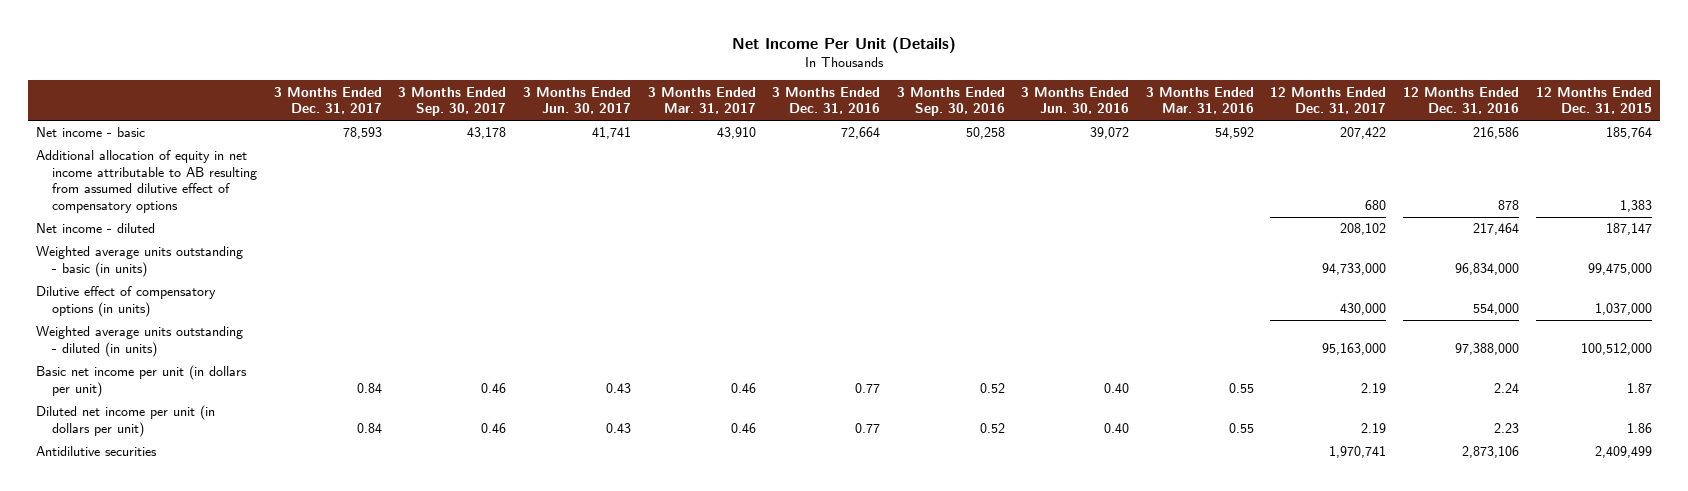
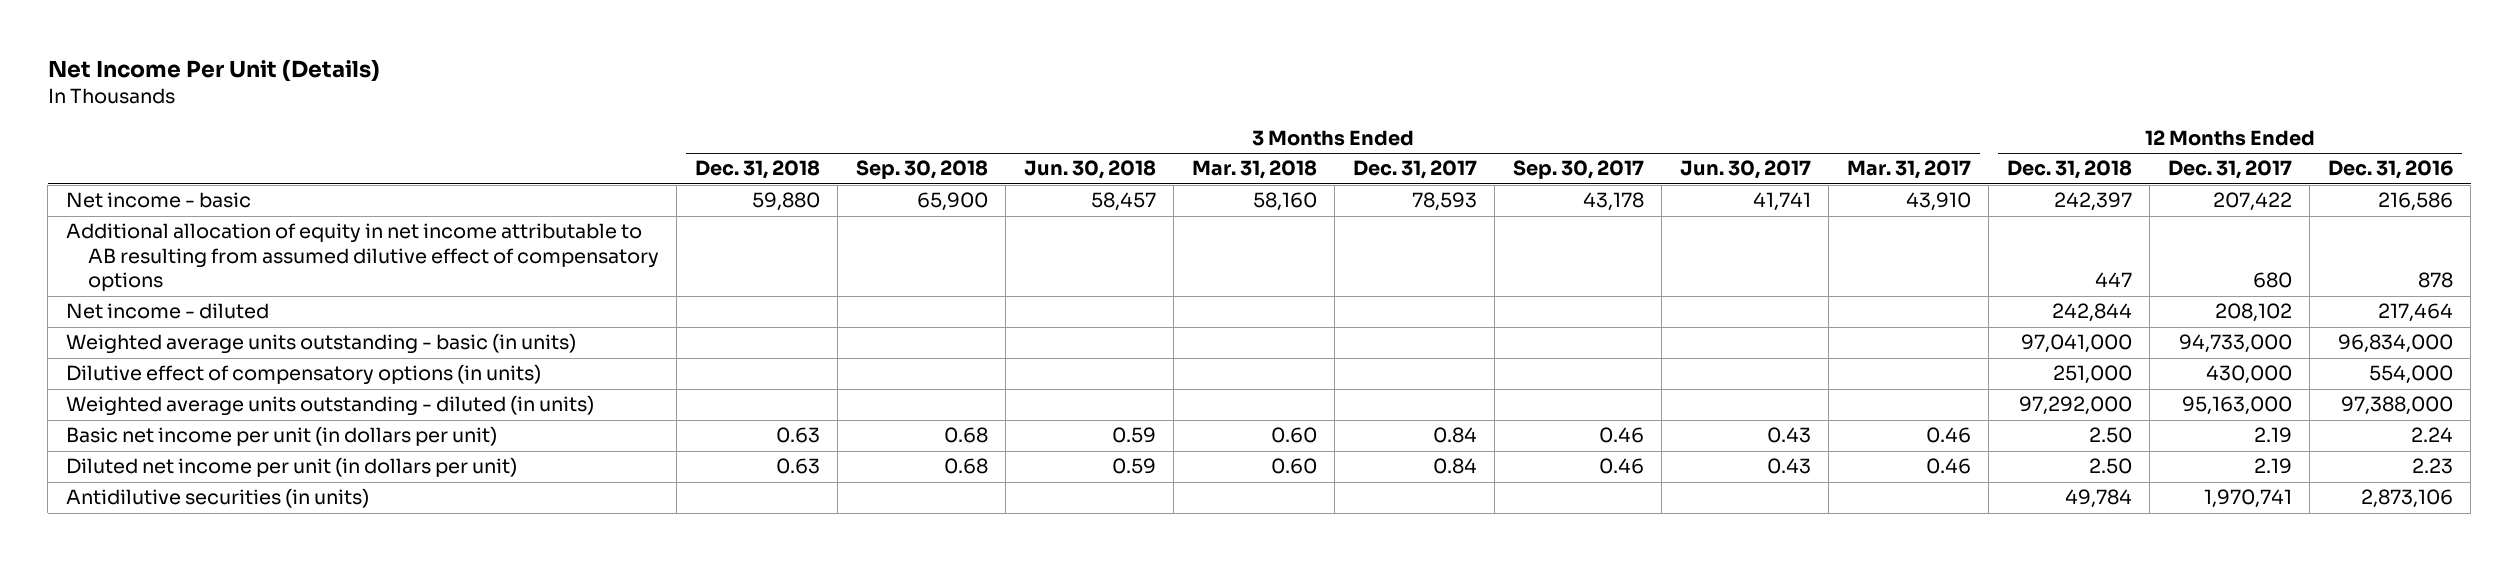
[772,86,881,115] 3 Months Ended Dec. 31, 2016 -> none
[896,86,1005,117] 3 Months Ended Sep. 30, 2016 -> none
[1021,86,1130,115] 3 Months Ended Jun. 30, 2016 -> none
[1145,86,1254,115] 3 Months Ended Mar. 31, 2016 -> none
[1535,86,1652,115] 12 Months Ended Dec. 31, 2015 -> none
none -> [694,160,820,180] Dec. 31, 2018
none -> [855,160,988,180] Sep. 30, 2018
none -> [1023,160,1156,180] Jun. 30, 2018
none -> [1191,160,1317,180] Mar. 31, 2018
none -> [2006,160,2132,180] Dec. 31, 2018
[35,446,157,457] Antidilutive securities -> [65,488,369,509] Antidilutive securities (in units)

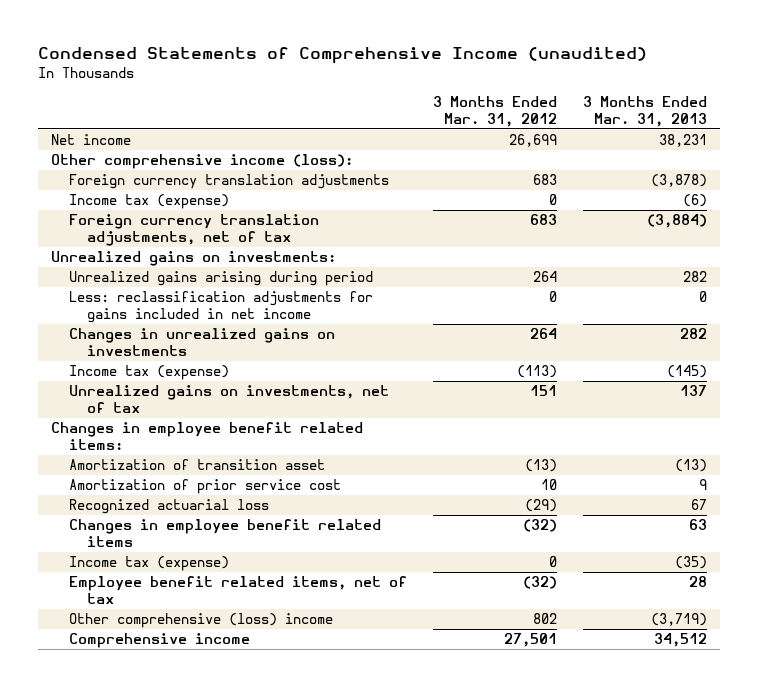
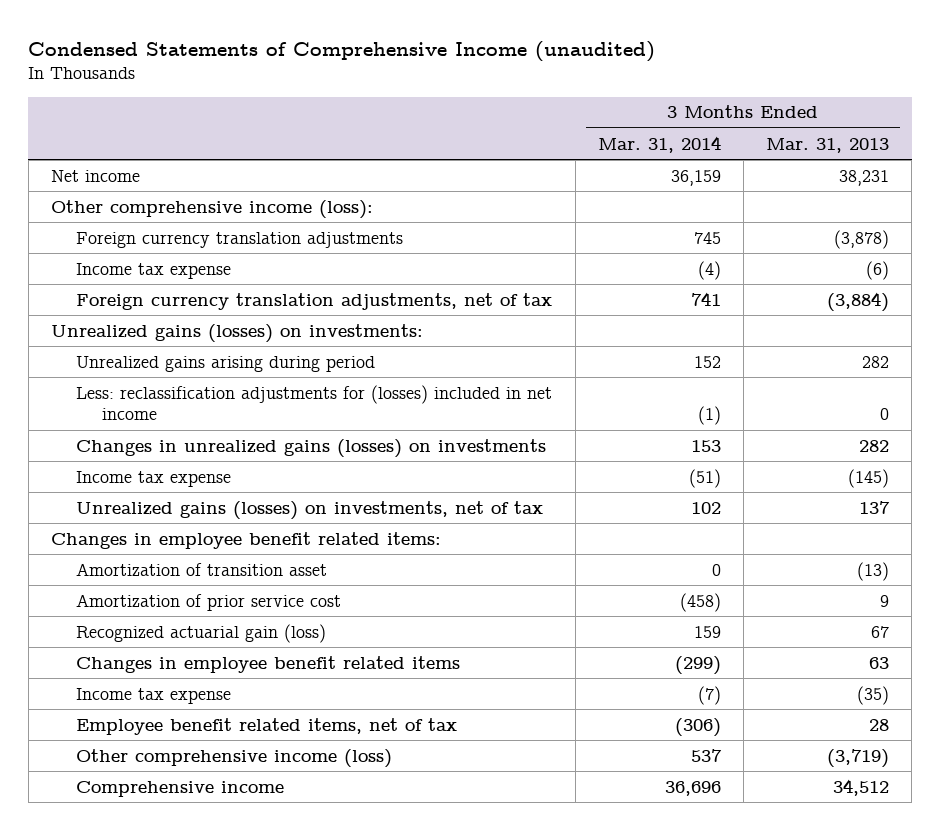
[432,95,557,127] 3 Months Ended Mar. 31, 2012 -> none
none -> [597,135,721,153] Mar. 31, 2014
[68,194,229,210] Income tax (expense) -> [76,262,232,279] Income tax expense
[51,251,337,267] Unrealized gains on investments: -> [51,323,424,343] Unrealized gains (losses) on investments:
[68,291,373,324] Less: reclassification adjustments for gains included in net income -> [76,384,553,421] Less: reclassification adjustments for (losses) included in net income
[68,328,335,357] Changes in unrealized gains on investments -> [76,438,547,458] Changes in unrealized gains (losses) on investments
[68,365,229,381] Income tax (expense) -> [76,470,232,487] Income tax expense
[68,385,389,414] Unrealized gains on investments, net of tax -> [76,500,544,520] Unrealized gains (losses) on investments, net of tax
[68,499,269,515] Recognized actuarial loss -> [76,623,327,643] Recognized actuarial gain (loss)
[68,556,229,572] Income tax (expense) -> [76,687,232,704] Income tax expense
[68,613,333,629] Other comprehensive (loss) income -> [76,748,393,768] Other comprehensive income (loss)

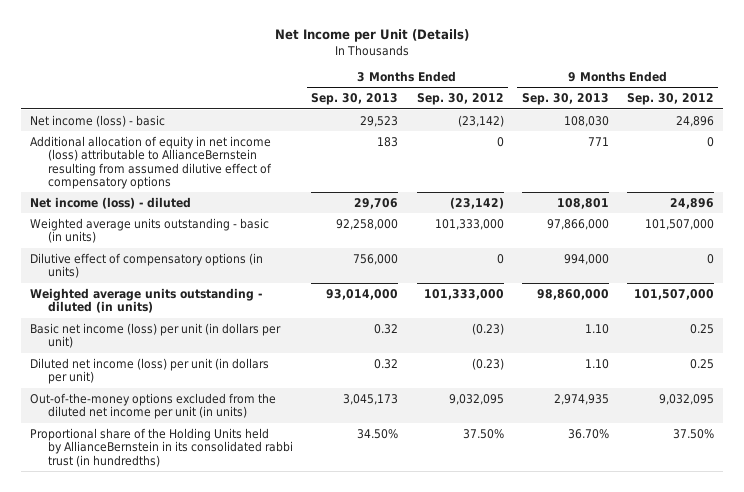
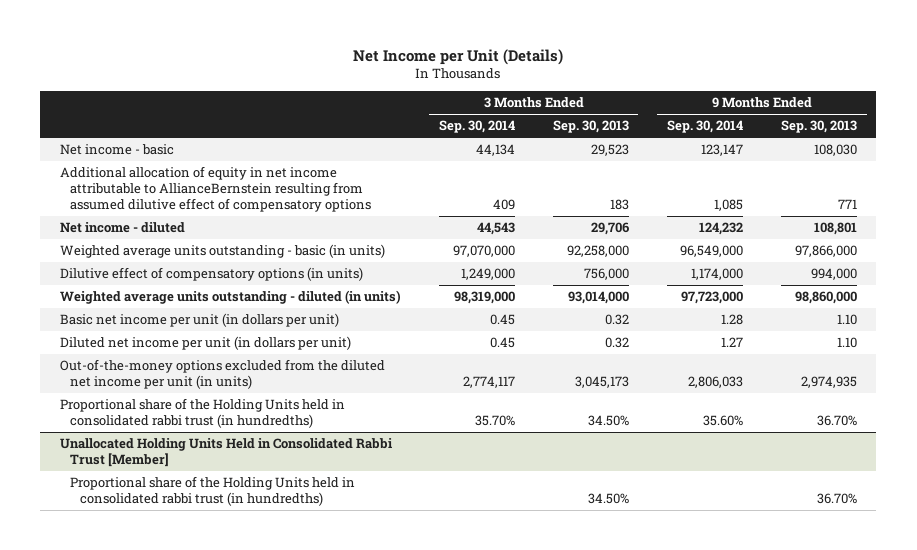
[416,93,504,106] Sep. 30, 2012 -> none
[626,93,714,106] Sep. 30, 2012 -> none
none -> [438,120,515,134] Sep. 30, 2014
none -> [666,120,743,134] Sep. 30, 2014
[30,114,166,127] Net income (loss) - basic -> [59,144,174,156] Net income - basic
[30,135,273,189] Additional allocation of equity in net income (loss) attributable to AllianceBernstein resulting from assumed dilutive effect of compensatory options -> [59,166,371,213] Additional allocation of equity in net income attributable to AllianceBernstein resulting from assumed dilutive effect of compensatory options
[30,196,192,209] Net income (loss) - diluted -> [59,222,185,234] Net income - diluted
[30,322,282,349] Basic net income (loss) per unit (in dollars per unit) -> [59,313,339,328] Basic net income per unit (in dollars per unit)
[30,357,270,385] Diluted net income (loss) per unit (in dollars per unit) -> [59,336,351,351] Diluted net income per unit (in dollars per unit)
[30,427,294,467] Proportional share of the Holding Units held by AllianceBernstein in its consolidated rabbi trust (in hundredths) -> [59,398,345,429] Proportional share of the Holding Units held in consolidated rabbi trust (in hundredths)
none -> [59,438,392,468] Unallocated Holding Units Held in Consolidated Rabbi Trust [Member]
none -> [69,476,355,507] Proportional share of the Holding Units held in consolidated rabbi trust (in hundredths)

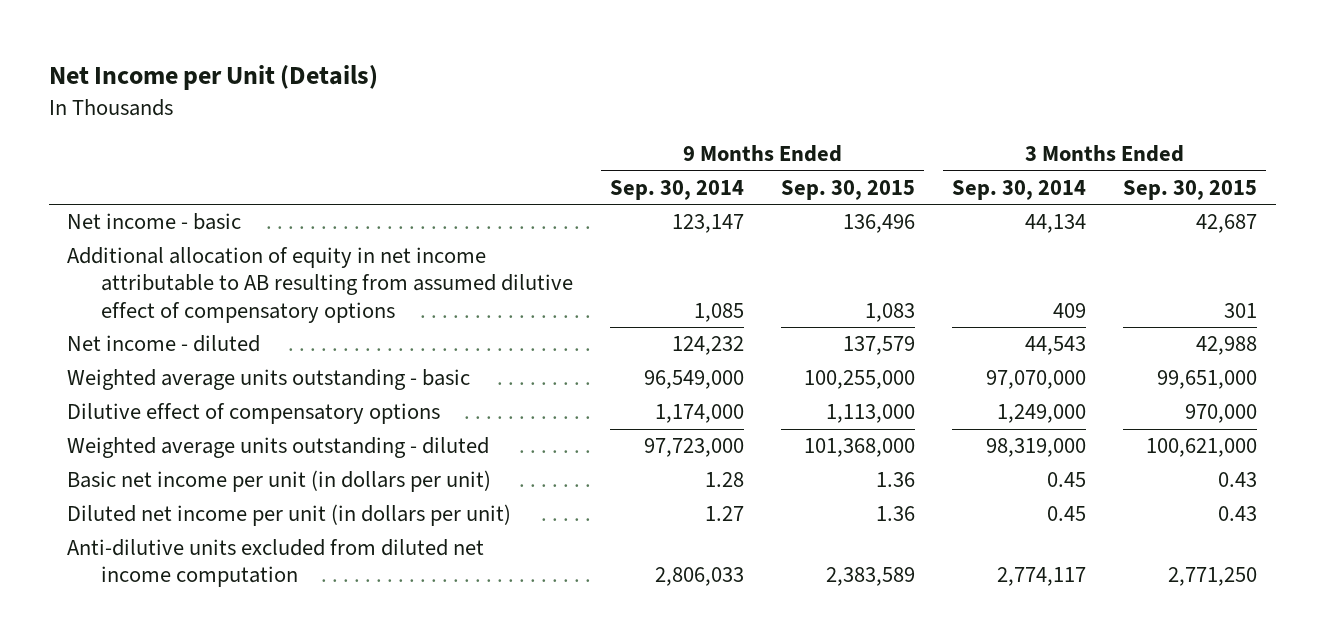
[552,120,629,134] Sep. 30, 2013 -> none
[781,120,858,134] Sep. 30, 2013 -> none
none -> [781,179,916,200] Sep. 30, 2015
none -> [1123,179,1258,200] Sep. 30, 2015
[59,166,371,213] Additional allocation of equity in net income attributable to AllianceBernstein resulting from assumed dilutive effect of compensatory options -> [67,247,573,323] Additional allocation of equity in net income attributable to AB resulting from assumed dilutive effect of compensatory options
[59,244,385,259] Weighted average units outstanding - basic (in units) -> [67,369,471,391] Weighted average units outstanding - basic
[59,267,363,282] Dilutive effect of compensatory options (in units) -> [67,403,441,425] Dilutive effect of compensatory options
[59,290,401,305] Weighted average units outstanding - diluted (in units) -> [67,437,490,459] Weighted average units outstanding - diluted
[59,398,345,429] Proportional share of the Holding Units held in consolidated rabbi trust (in hundredths) -> none
[59,438,392,468] Unallocated Holding Units Held in Consolidated Rabbi Trust [Member] -> none
[69,476,355,507] Proportional share of the Holding Units held in consolidated rabbi trust (in hundredths) -> none
[59,359,385,390] Out-of-the-money options excluded from the diluted net income per unit (in units) -> [67,539,485,588] Anti-dilutive units excluded from diluted net income computation

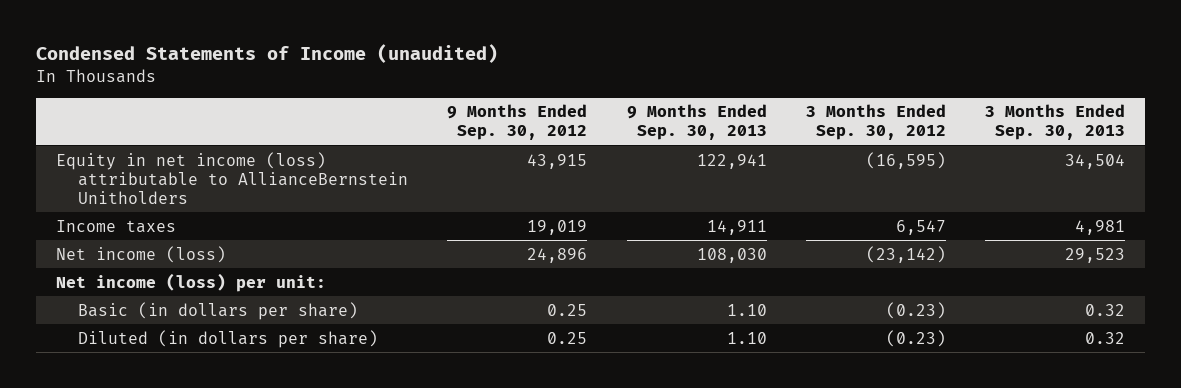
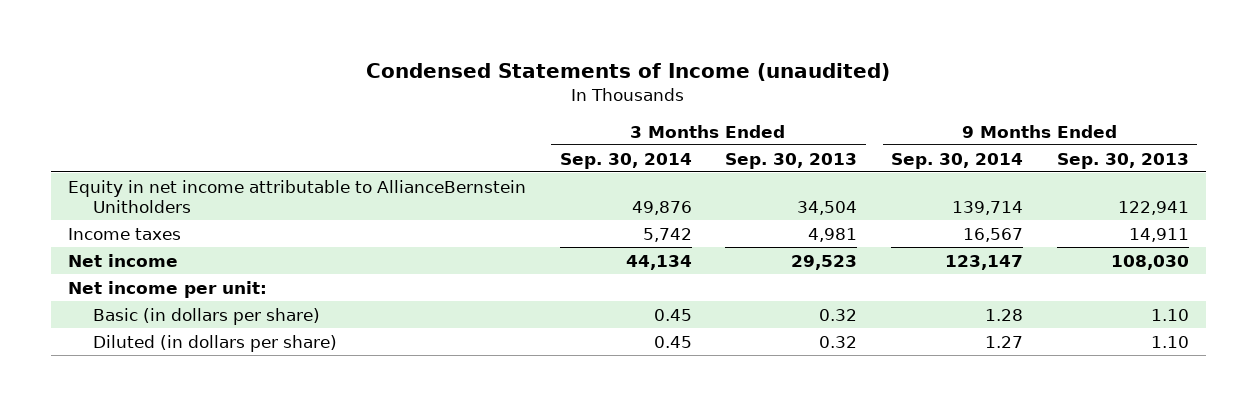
[447,104,588,141] 9 Months Ended Sep. 30, 2012 -> none
[805,104,946,141] 3 Months Ended Sep. 30, 2012 -> none
none -> [559,152,692,169] Sep. 30, 2014
none -> [890,152,1023,169] Sep. 30, 2014
[55,151,408,204] Equity in net income (loss) attributable to AllianceBernstein Unitholders -> [67,179,526,214] Equity in net income attributable to AllianceBernstein Unitholders
[55,245,226,263] Net income (loss) -> [67,253,178,267] Net income
[55,272,326,292] Net income (loss) per unit: -> [67,280,267,298] Net income per unit:

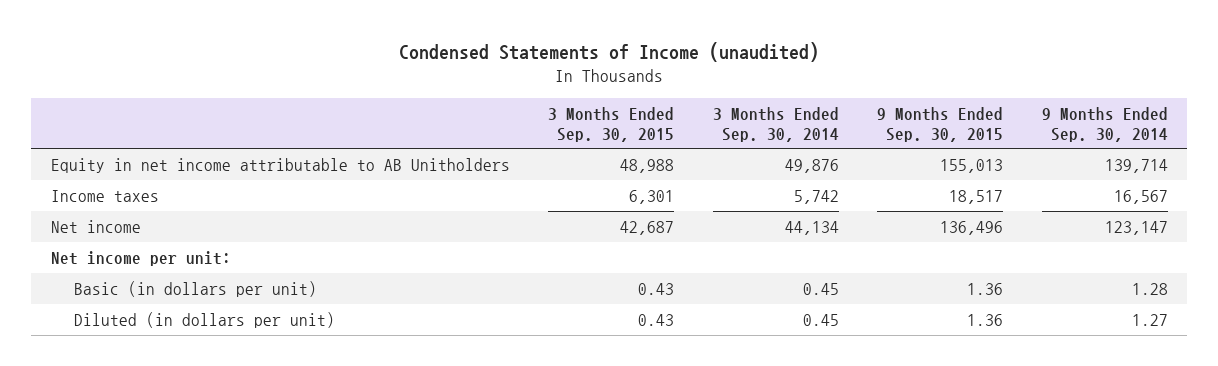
[725,152,858,169] Sep. 30, 2013 -> none
[1056,152,1189,169] Sep. 30, 2013 -> none
none -> [548,106,675,142] 3 Months Ended Sep. 30, 2015
none -> [877,106,1004,142] 9 Months Ended Sep. 30, 2015
[67,179,526,214] Equity in net income attributable to AllianceBernstein Unitholders -> [50,157,510,173] Equity in net income attributable to AB Unitholders
[93,307,321,325] Basic (in dollars per share) -> [73,280,317,297] Basic (in dollars per unit)
[93,334,338,352] Diluted (in dollars per share) -> [73,311,335,328] Diluted (in dollars per unit)

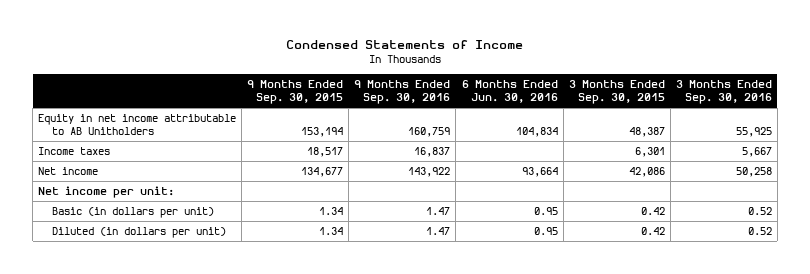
[399,41,820,62] Condensed Statements of Income (unaudited) -> [285,39,523,49] Condensed Statements of Income
[712,106,839,142] 3 Months Ended Sep. 30, 2014 -> none
[1041,106,1168,142] 9 Months Ended Sep. 30, 2014 -> none
none -> [354,80,451,104] 9 Months Ended Sep. 30, 2016
none -> [461,80,558,103] 6 Months Ended Jun. 30, 2016
none -> [675,80,772,104] 3 Months Ended Sep. 30, 2016
[620,158,675,173] 48,988 -> [628,127,665,138] 48,387
[940,158,1004,173] 155,013 -> [301,127,344,138] 153,194
[620,220,675,235] 42,687 -> [628,167,665,178] 42,086
[940,220,1004,235] 136,496 -> [301,167,344,178] 134,677
[638,282,675,295] 0.43 -> [640,207,665,216] 0.42
[967,282,1004,295] 1.36 -> [319,207,344,216] 1.34
[638,313,675,326] 0.43 -> [640,227,665,236] 0.42
[967,313,1004,326] 1.36 -> [319,227,344,236] 1.34

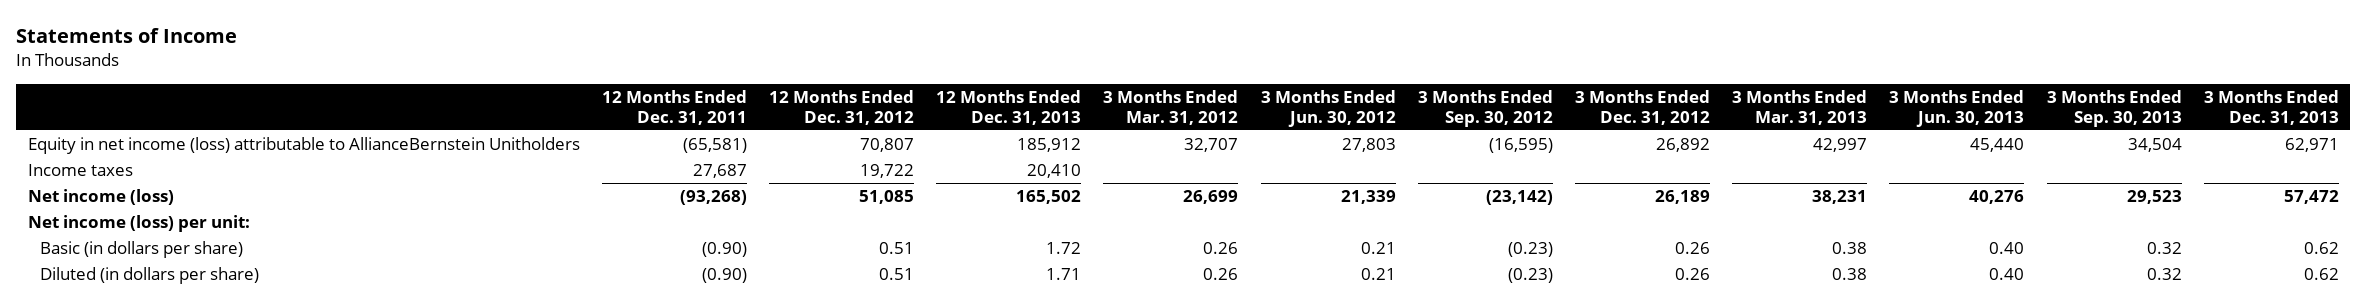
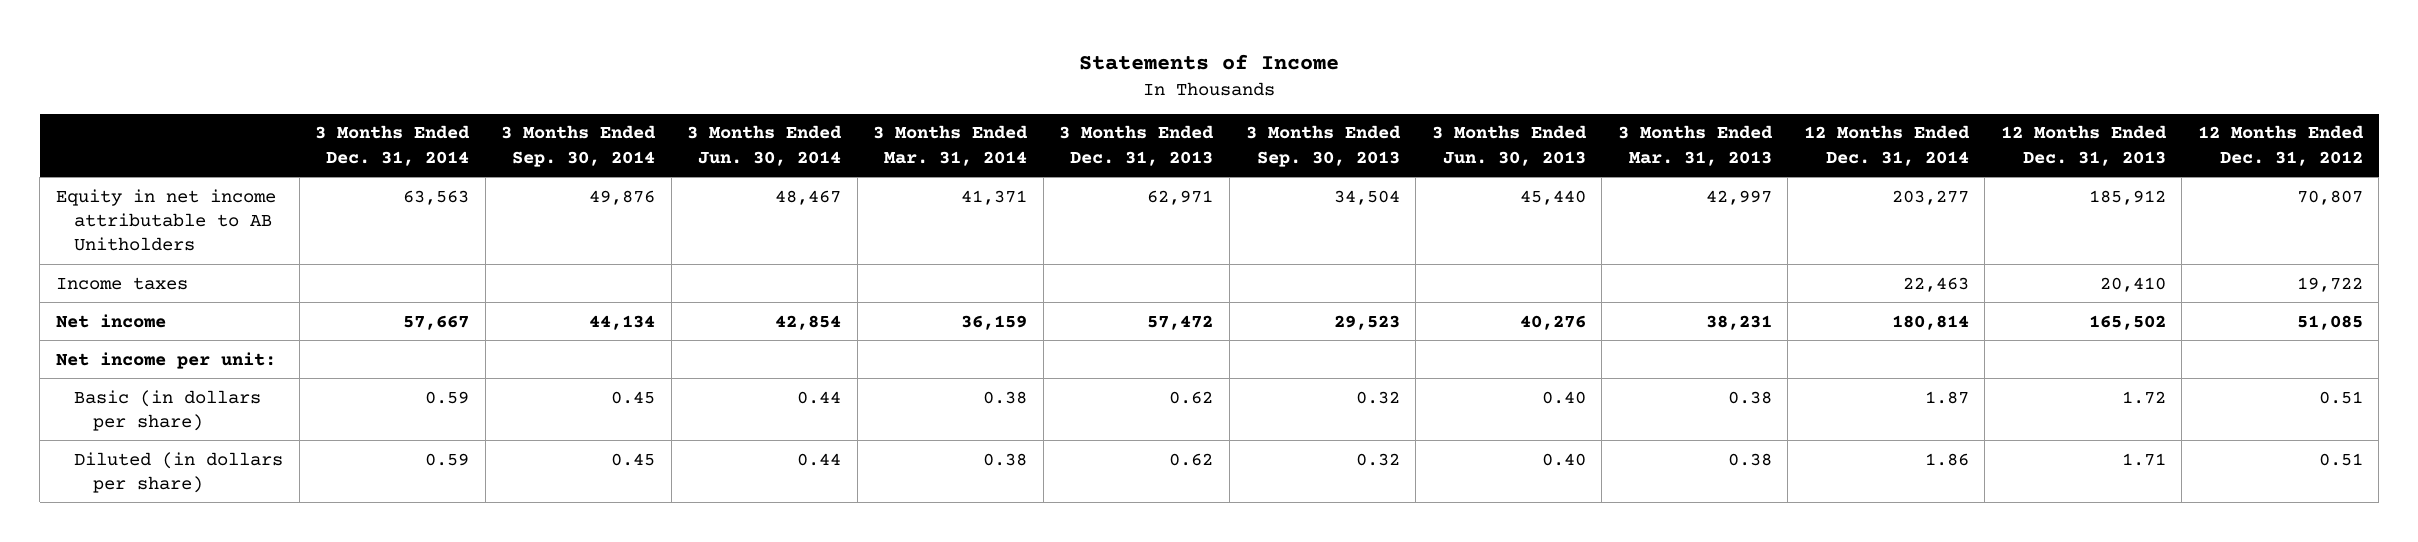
[601,89,747,126] 12 Months Ended Dec. 31, 2011 -> none
[1103,89,1239,126] 3 Months Ended Mar. 31, 2012 -> none
[1260,89,1396,128] 3 Months Ended Jun. 30, 2012 -> none
[1417,89,1553,128] 3 Months Ended Sep. 30, 2012 -> none
[1574,89,1710,126] 3 Months Ended Dec. 31, 2012 -> none
none -> [315,125,471,166] 3 Months Ended Dec. 31, 2014
none -> [501,125,657,167] 3 Months Ended Sep. 30, 2014
none -> [687,125,843,166] 3 Months Ended Jun. 30, 2014
none -> [873,125,1029,166] 3 Months Ended Mar. 31, 2014
none -> [1803,125,1970,166] 12 Months Ended Dec. 31, 2014
[27,137,580,155] Equity in net income (loss) attributable to AllianceBernstein Unitholders -> [55,188,276,252] Equity in net income attributable to AB Unitholders
[27,189,174,206] Net income (loss) -> [55,313,166,328] Net income
[27,215,250,233] Net income (loss) per unit: -> [55,351,276,369] Net income per unit:

